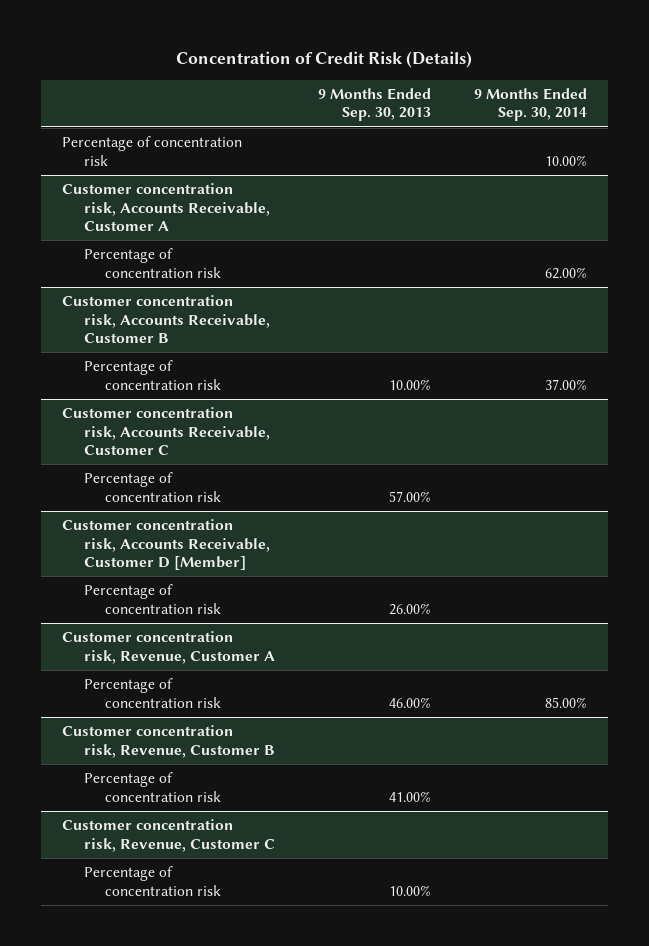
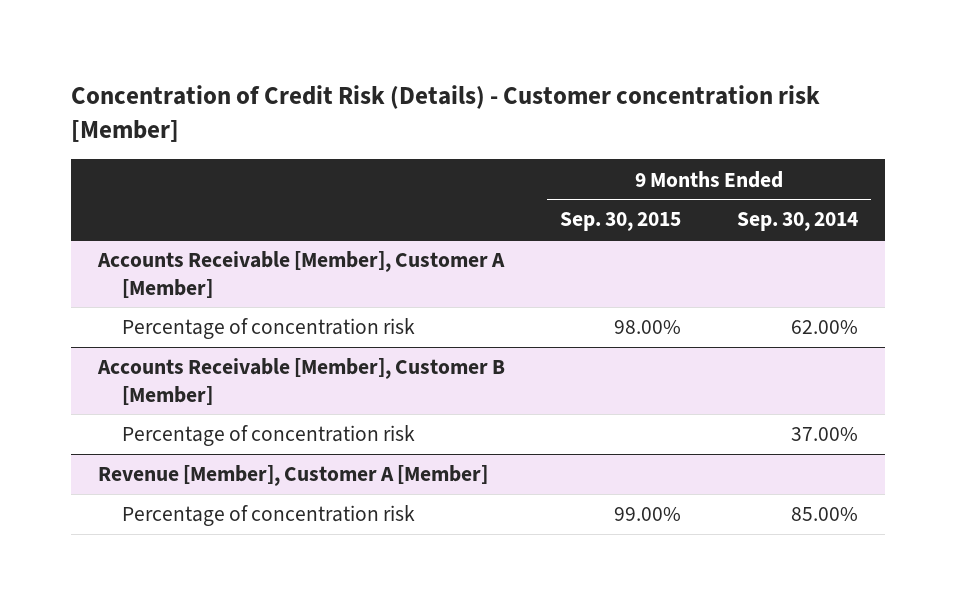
[176,51,473,69] Concentration of Credit Risk (Details) -> [70,85,820,142] Concentration of Credit Risk (Details) - Customer concentration risk [Member]
[317,87,431,122] 9 Months Ended Sep. 30, 2013 -> none
none -> [560,212,682,232] Sep. 30, 2015
[62,136,243,166] Percentage of concentration risk -> none
[62,183,270,232] Customer concentration risk, Accounts Receivable, Customer A -> [97,251,506,298] Accounts Receivable [Member], Customer A [Member]
[62,295,270,344] Customer concentration risk, Accounts Receivable, Customer B -> [97,358,506,405] Accounts Receivable [Member], Customer B [Member]
[62,407,270,456] Customer concentration risk, Accounts Receivable, Customer C -> none
[83,472,222,502] Percentage of concentration risk -> none
[62,519,270,571] Customer concentration risk, Accounts Receivable, Customer D [Member] -> none
[83,584,222,614] Percentage of concentration risk -> none
[62,631,275,664] Customer concentration risk, Revenue, Customer A -> [98,465,489,487] Revenue [Member], Customer A [Member]
[62,725,274,758] Customer concentration risk, Revenue, Customer B -> none
[83,772,222,802] Percentage of concentration risk -> none
[62,819,275,852] Customer concentration risk, Revenue, Customer C -> none
[83,866,222,896] Percentage of concentration risk -> none

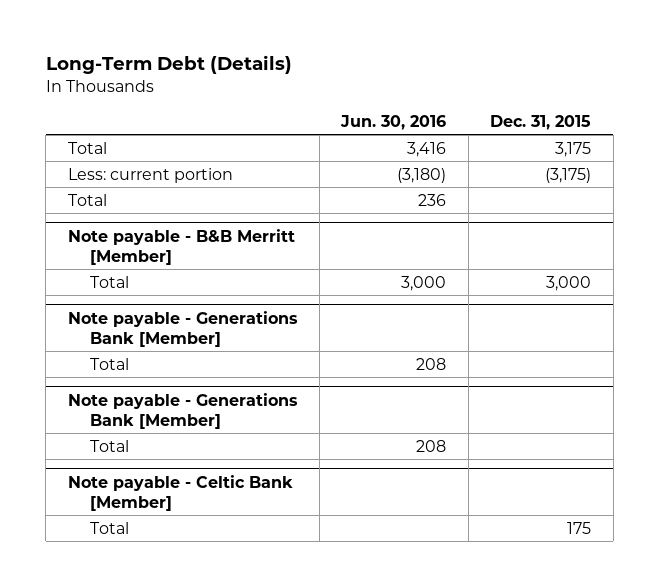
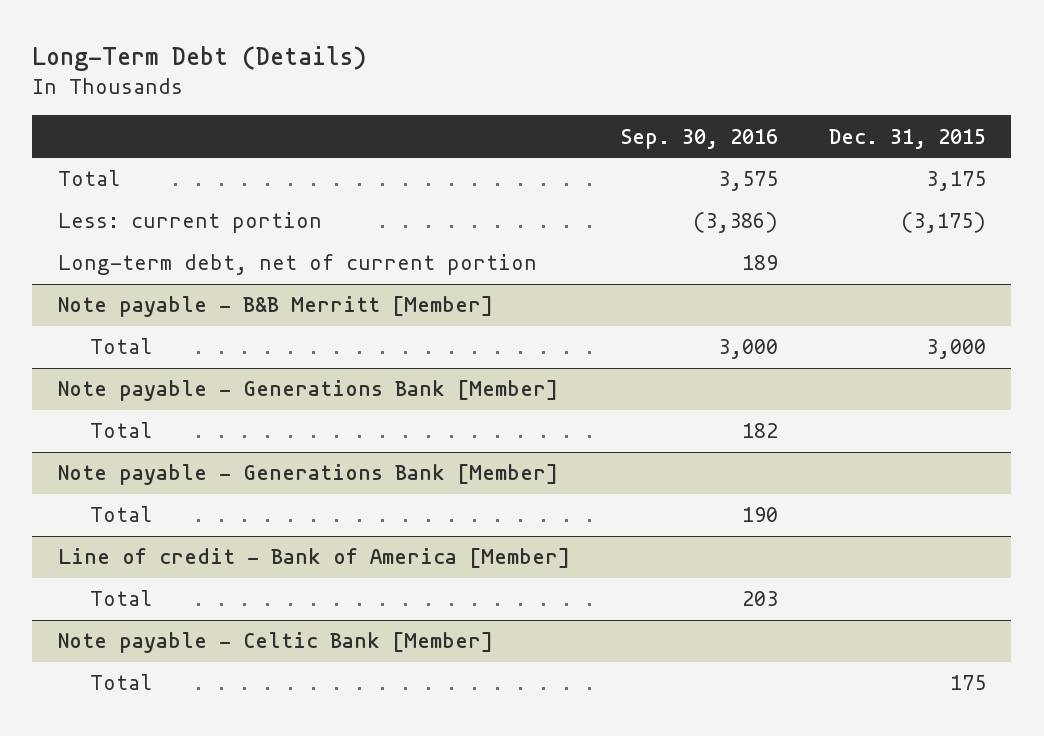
[340,114,447,130] Jun. 30, 2016 -> none
none -> [620,128,779,149] Sep. 30, 2016
[67,193,107,206] Total -> [57,254,537,276] Long-term debt, net of current portion
none -> [57,548,570,569] Line of credit - Bank of America [Member]
none -> [90,590,153,607] Total

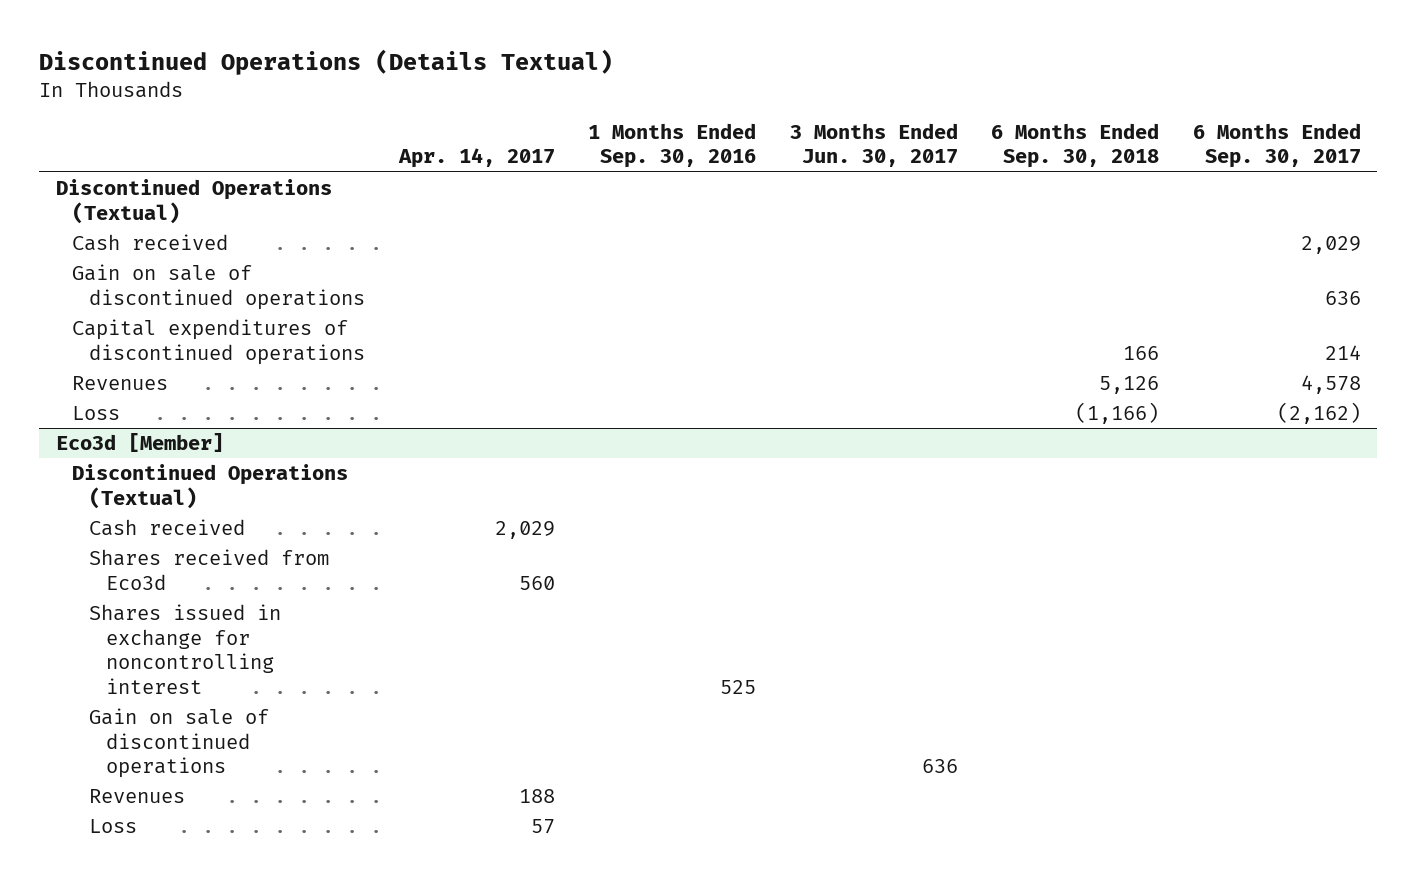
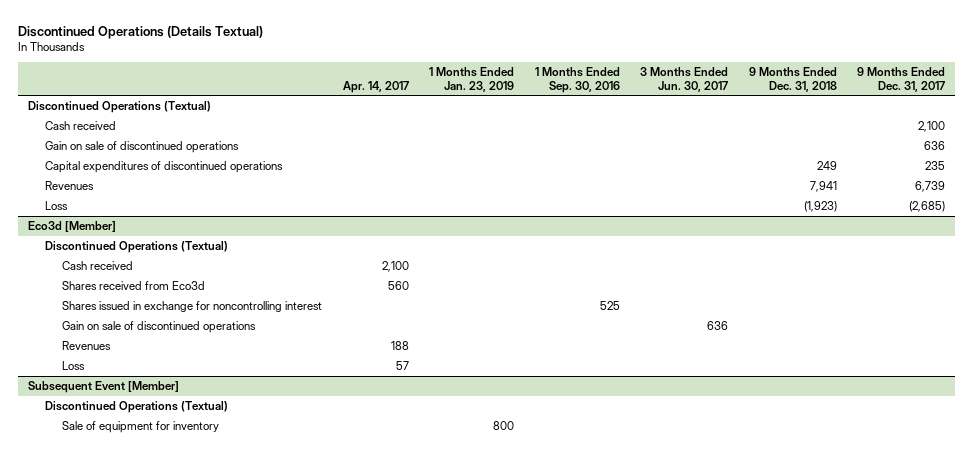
[991,122,1160,169] 6 Months Ended Sep. 30, 2018 -> none
[1192,122,1361,169] 6 Months Ended Sep. 30, 2017 -> none
none -> [429,67,515,92] 1 Months Ended Jan. 23, 2019
none -> [748,67,837,92] 9 Months Ended Dec. 31, 2018
none -> [856,67,945,92] 9 Months Ended Dec. 31, 2017
[494,521,555,540] 2,029 -> [381,261,409,273] 2,100
none -> [28,381,180,394] Subsequent Event [Member]
none -> [45,401,229,414] Discontinued Operations (Textual)
none -> [62,421,220,434] Sale of equipment for inventory

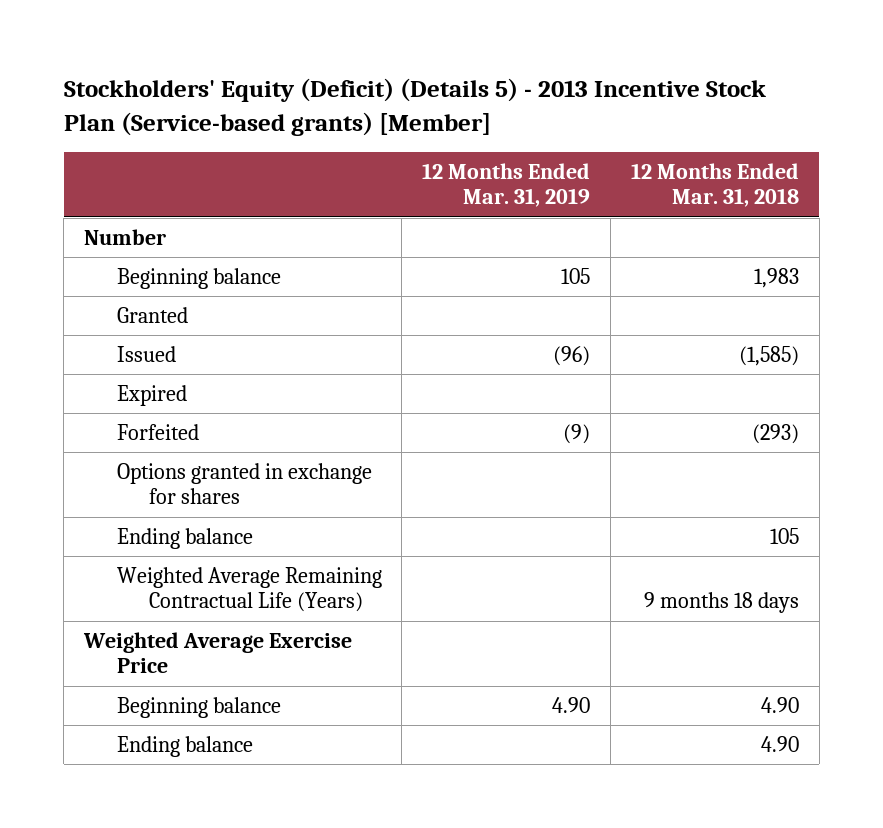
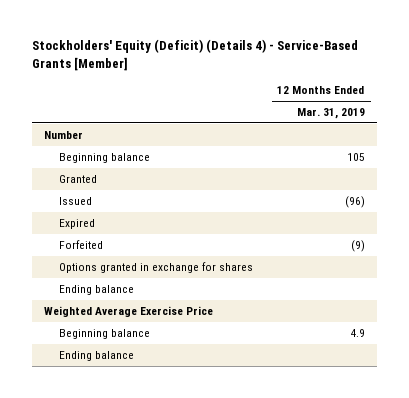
[63,78,766,136] Stockholders' Equity (Deficit) (Details 5) - 2013 Incentive Stock Plan (Service-based grants) [Member] -> [32,38,359,71] Stockholders' Equity (Deficit) (Details 4) - Service-Based Grants [Member]
[630,162,799,208] 12 Months Ended Mar. 31, 2018 -> none
[116,566,382,613] Weighted Average Remaining Contractual Life (Years) -> none
[552,696,591,713] 4.90 -> [349,328,365,337] 4.9

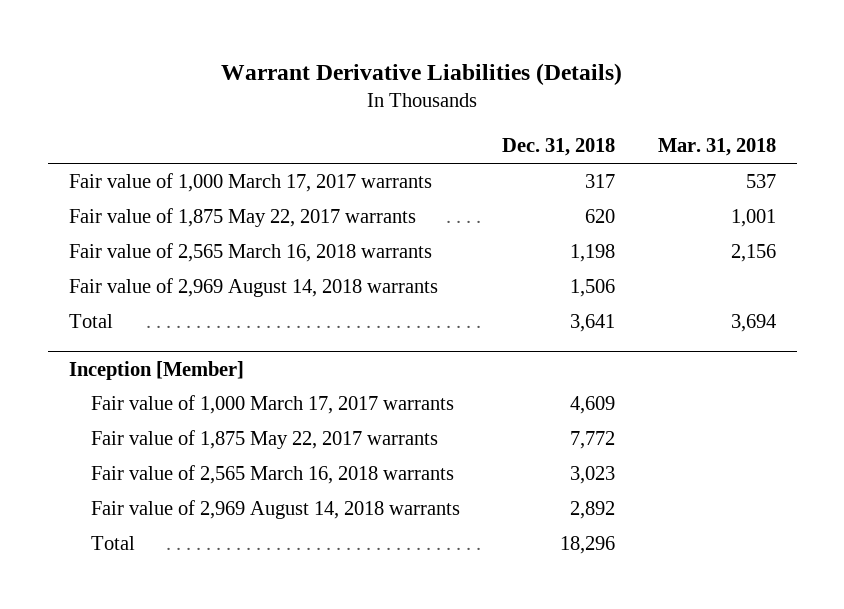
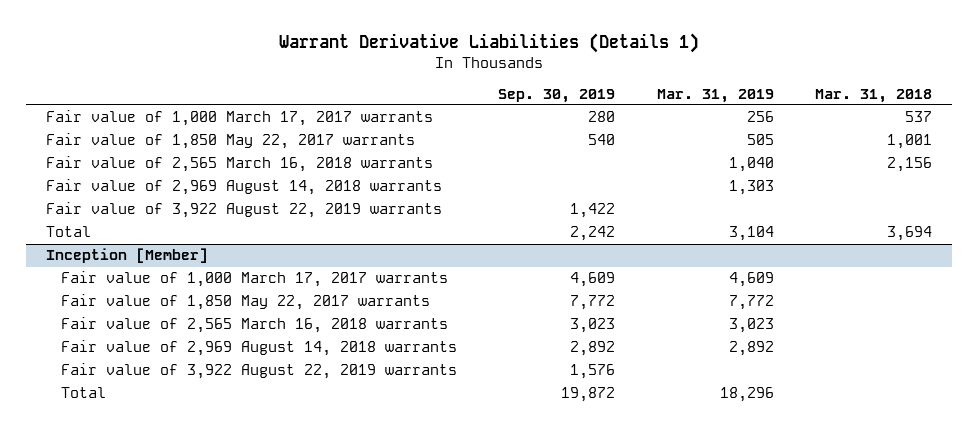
[221,62,623,85] Warrant Derivative Liabilities (Details) -> [279,33,700,54] Warrant Derivative Liabilities (Details 1)
[502,138,616,157] Dec. 31, 2018 -> none
none -> [498,88,616,103] Sep. 30, 2019
none -> [656,88,774,103] Mar. 31, 2019
[68,208,416,228] Fair value of 1,875 May 22, 2017 warrants -> [46,133,416,150] Fair value of 1,850 May 22, 2017 warrants
none -> [46,202,443,219] Fair value of 3,922 August 22, 2019 warrants
[91,430,439,450] Fair value of 1,875 May 22, 2017 warrants -> [61,294,431,311] Fair value of 1,850 May 22, 2017 warrants
none -> [61,363,458,380] Fair value of 3,922 August 22, 2019 warrants

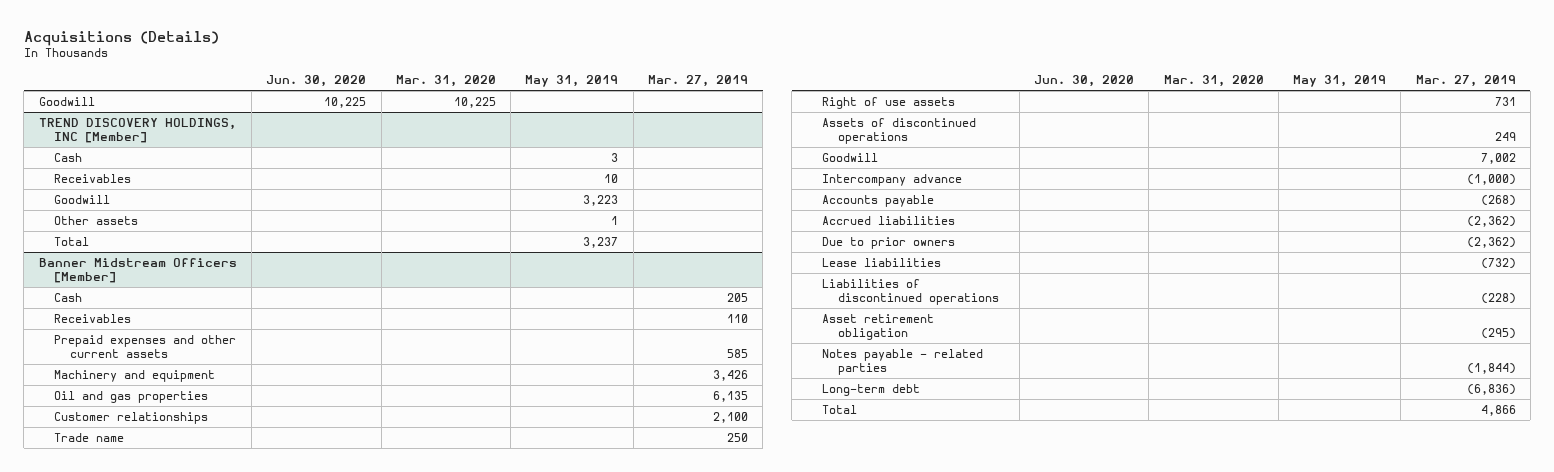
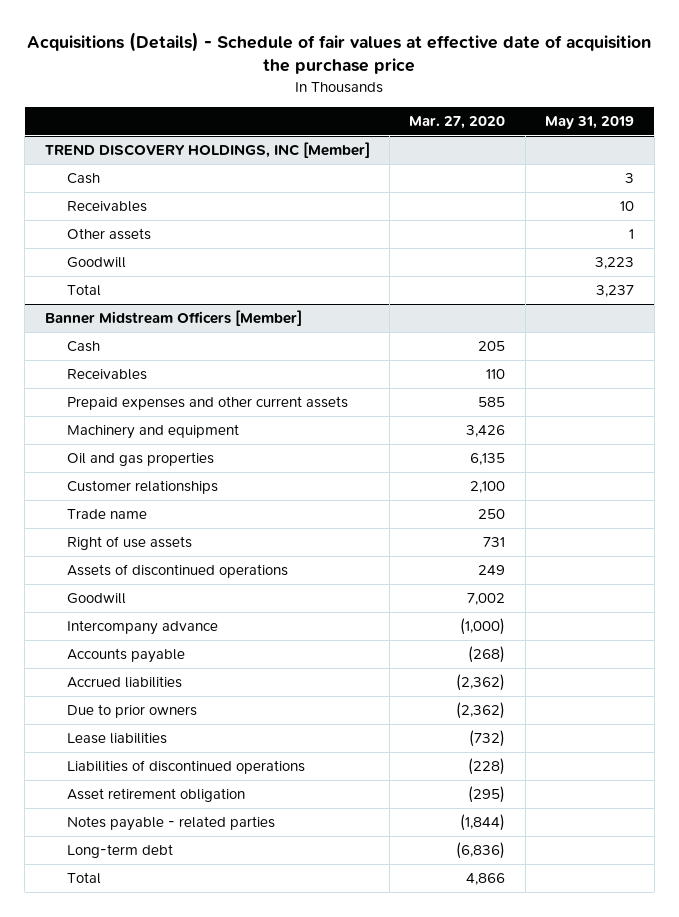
[23,30,219,46] Acquisitions (Details) -> [27,31,652,75] Acquisitions (Details) - Schedule of fair values at effective date of acquisition the purchase price
[266,74,367,87] Jun. 30, 2020 -> none
[395,74,496,87] Mar. 31, 2020 -> none
[647,74,748,87] Mar. 27, 2019 -> none
none -> [409,115,506,129] Mar. 27, 2020
[38,96,95,106] Goodwill -> none
[54,194,111,204] Goodwill -> [66,257,126,269] Goodwill

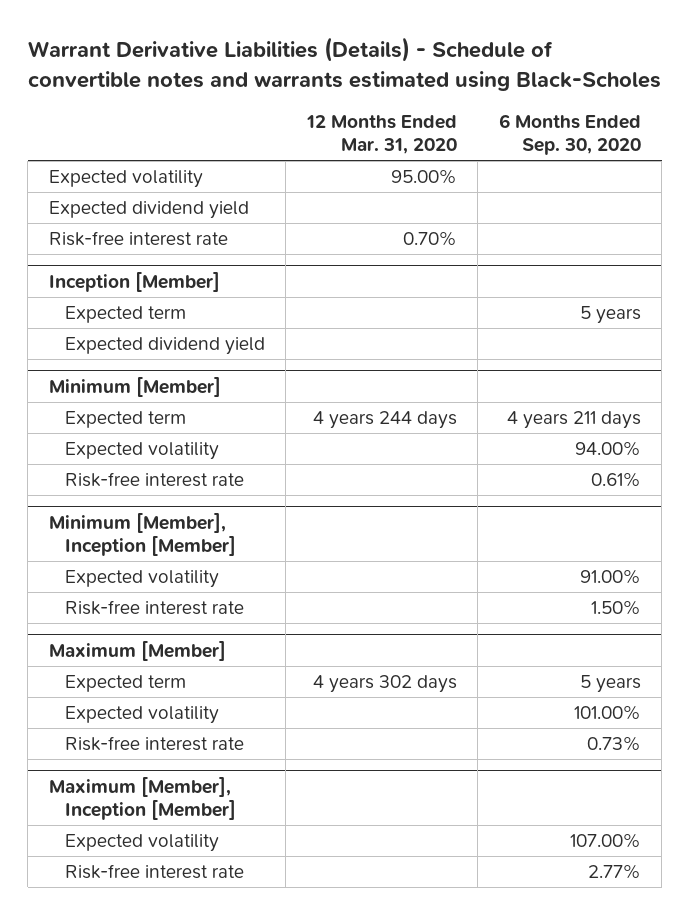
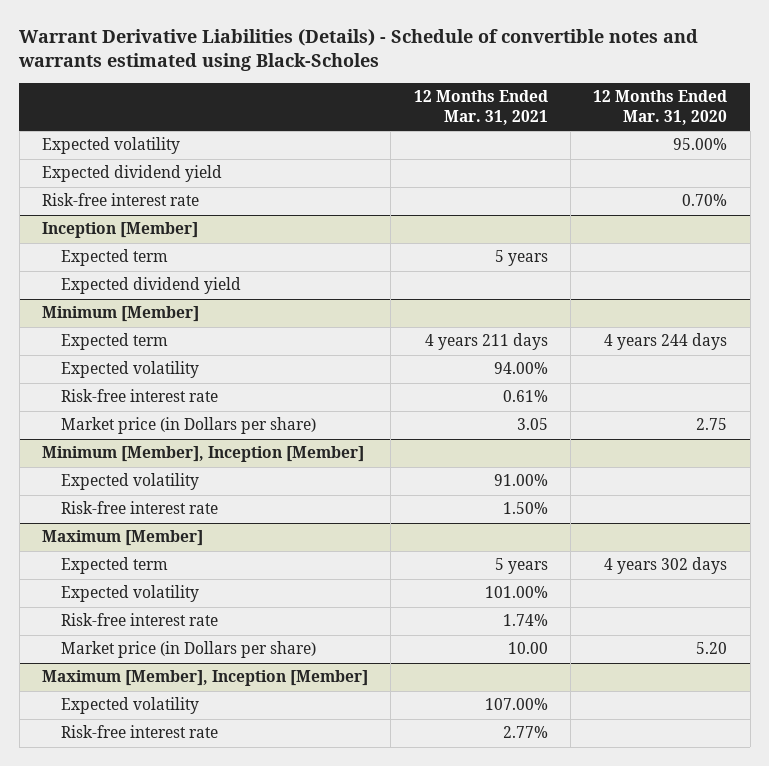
[498,113,641,156] 6 Months Ended Sep. 30, 2020 -> none
none -> [413,90,548,125] 12 Months Ended Mar. 31, 2021
none -> [60,417,316,435] Market price (in Dollars per share)
none -> [60,641,316,659] Market price (in Dollars per share)

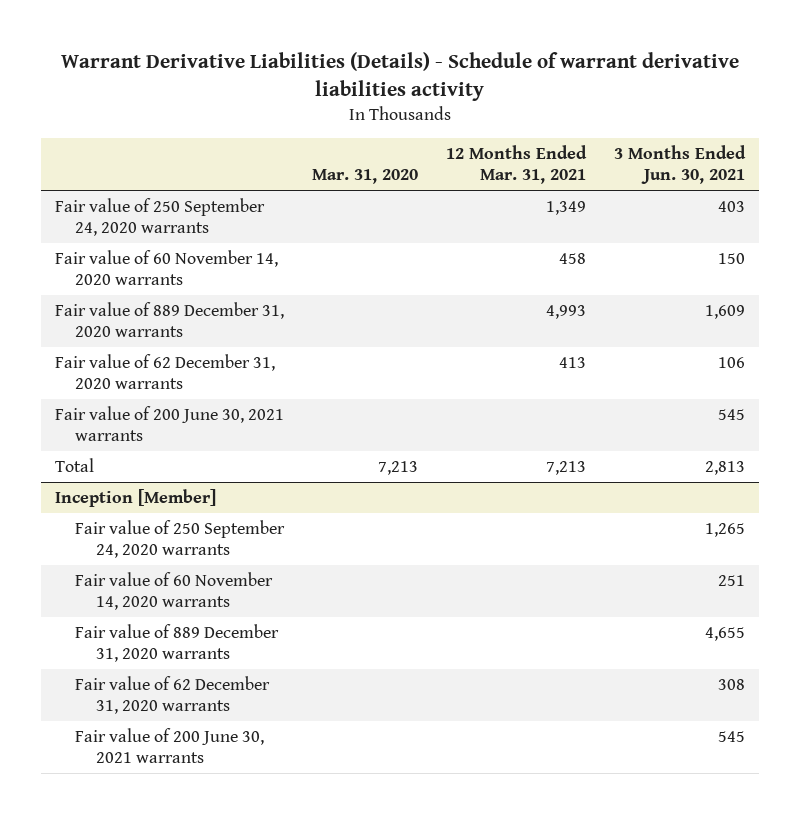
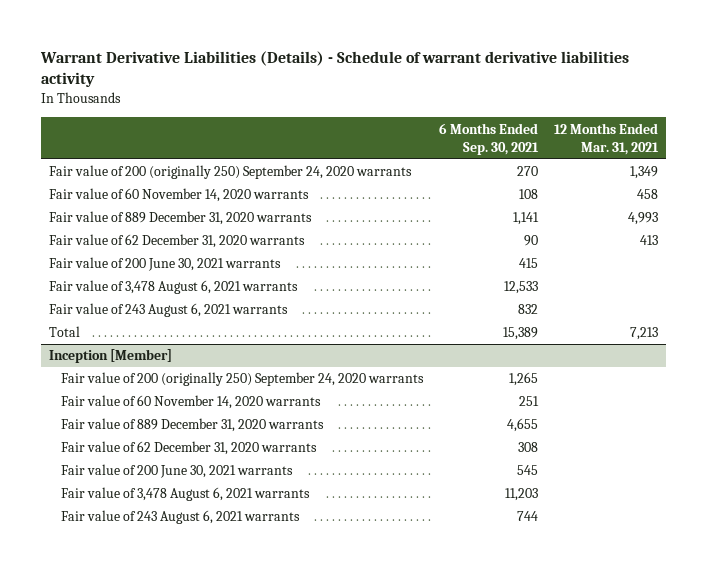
[312,169,419,185] Mar. 31, 2020 -> none
[614,145,747,185] 3 Months Ended Jun. 30, 2021 -> none
none -> [438,122,539,155] 6 Months Ended Sep. 30, 2021
[54,198,265,237] Fair value of 250 September 24, 2020 warrants -> [48,165,412,180] Fair value of 200 (originally 250) September 24, 2020 warrants
none -> [48,280,298,295] Fair value of 3,478 August 6, 2021 warrants
none -> [48,303,288,318] Fair value of 243 August 6, 2021 warrants
[75,520,286,559] Fair value of 250 September 24, 2020 warrants -> [61,372,425,387] Fair value of 200 (originally 250) September 24, 2020 warrants
none -> [61,487,311,502] Fair value of 3,478 August 6, 2021 warrants
none -> [61,510,301,525] Fair value of 243 August 6, 2021 warrants

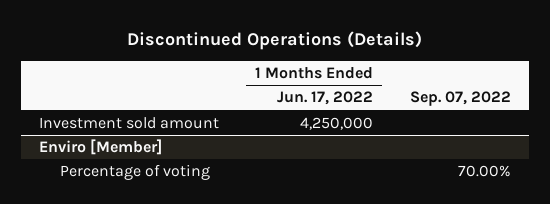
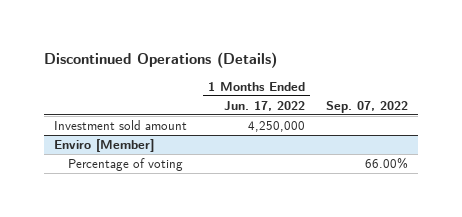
[457,165,511,178] 70.00% -> [364,156,408,169] 66.00%

